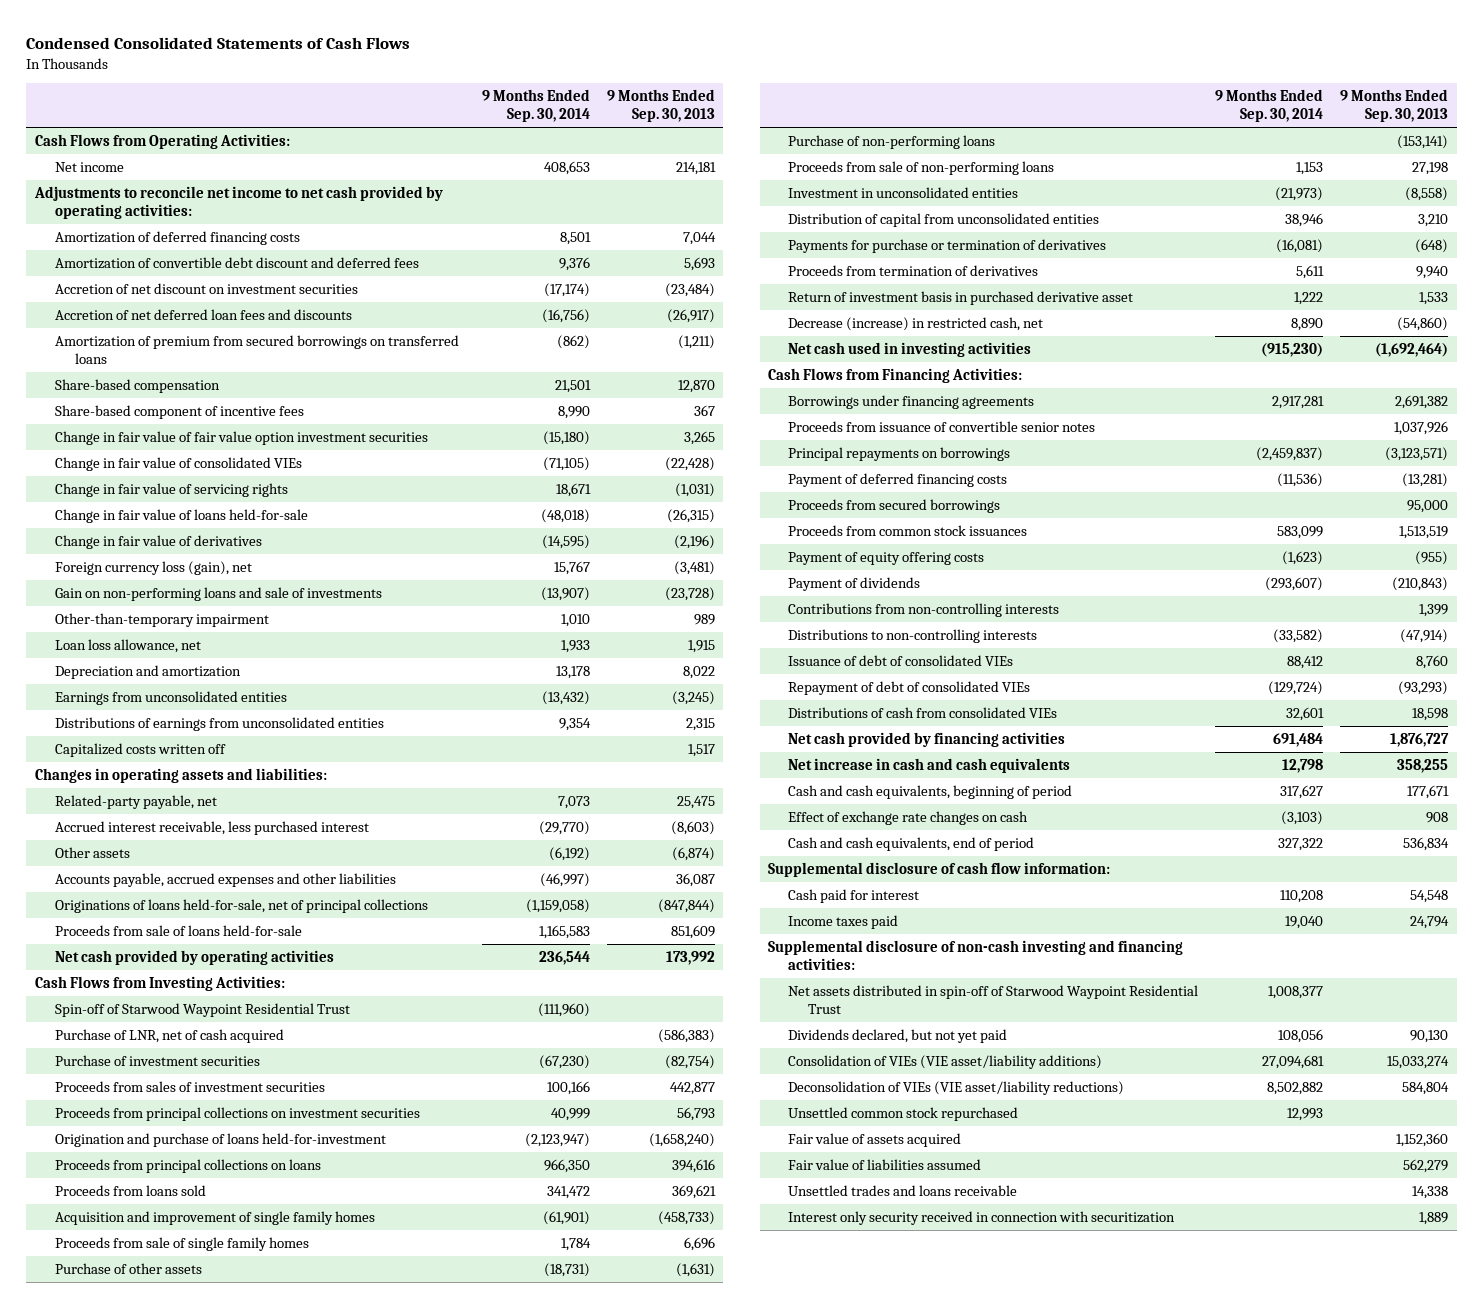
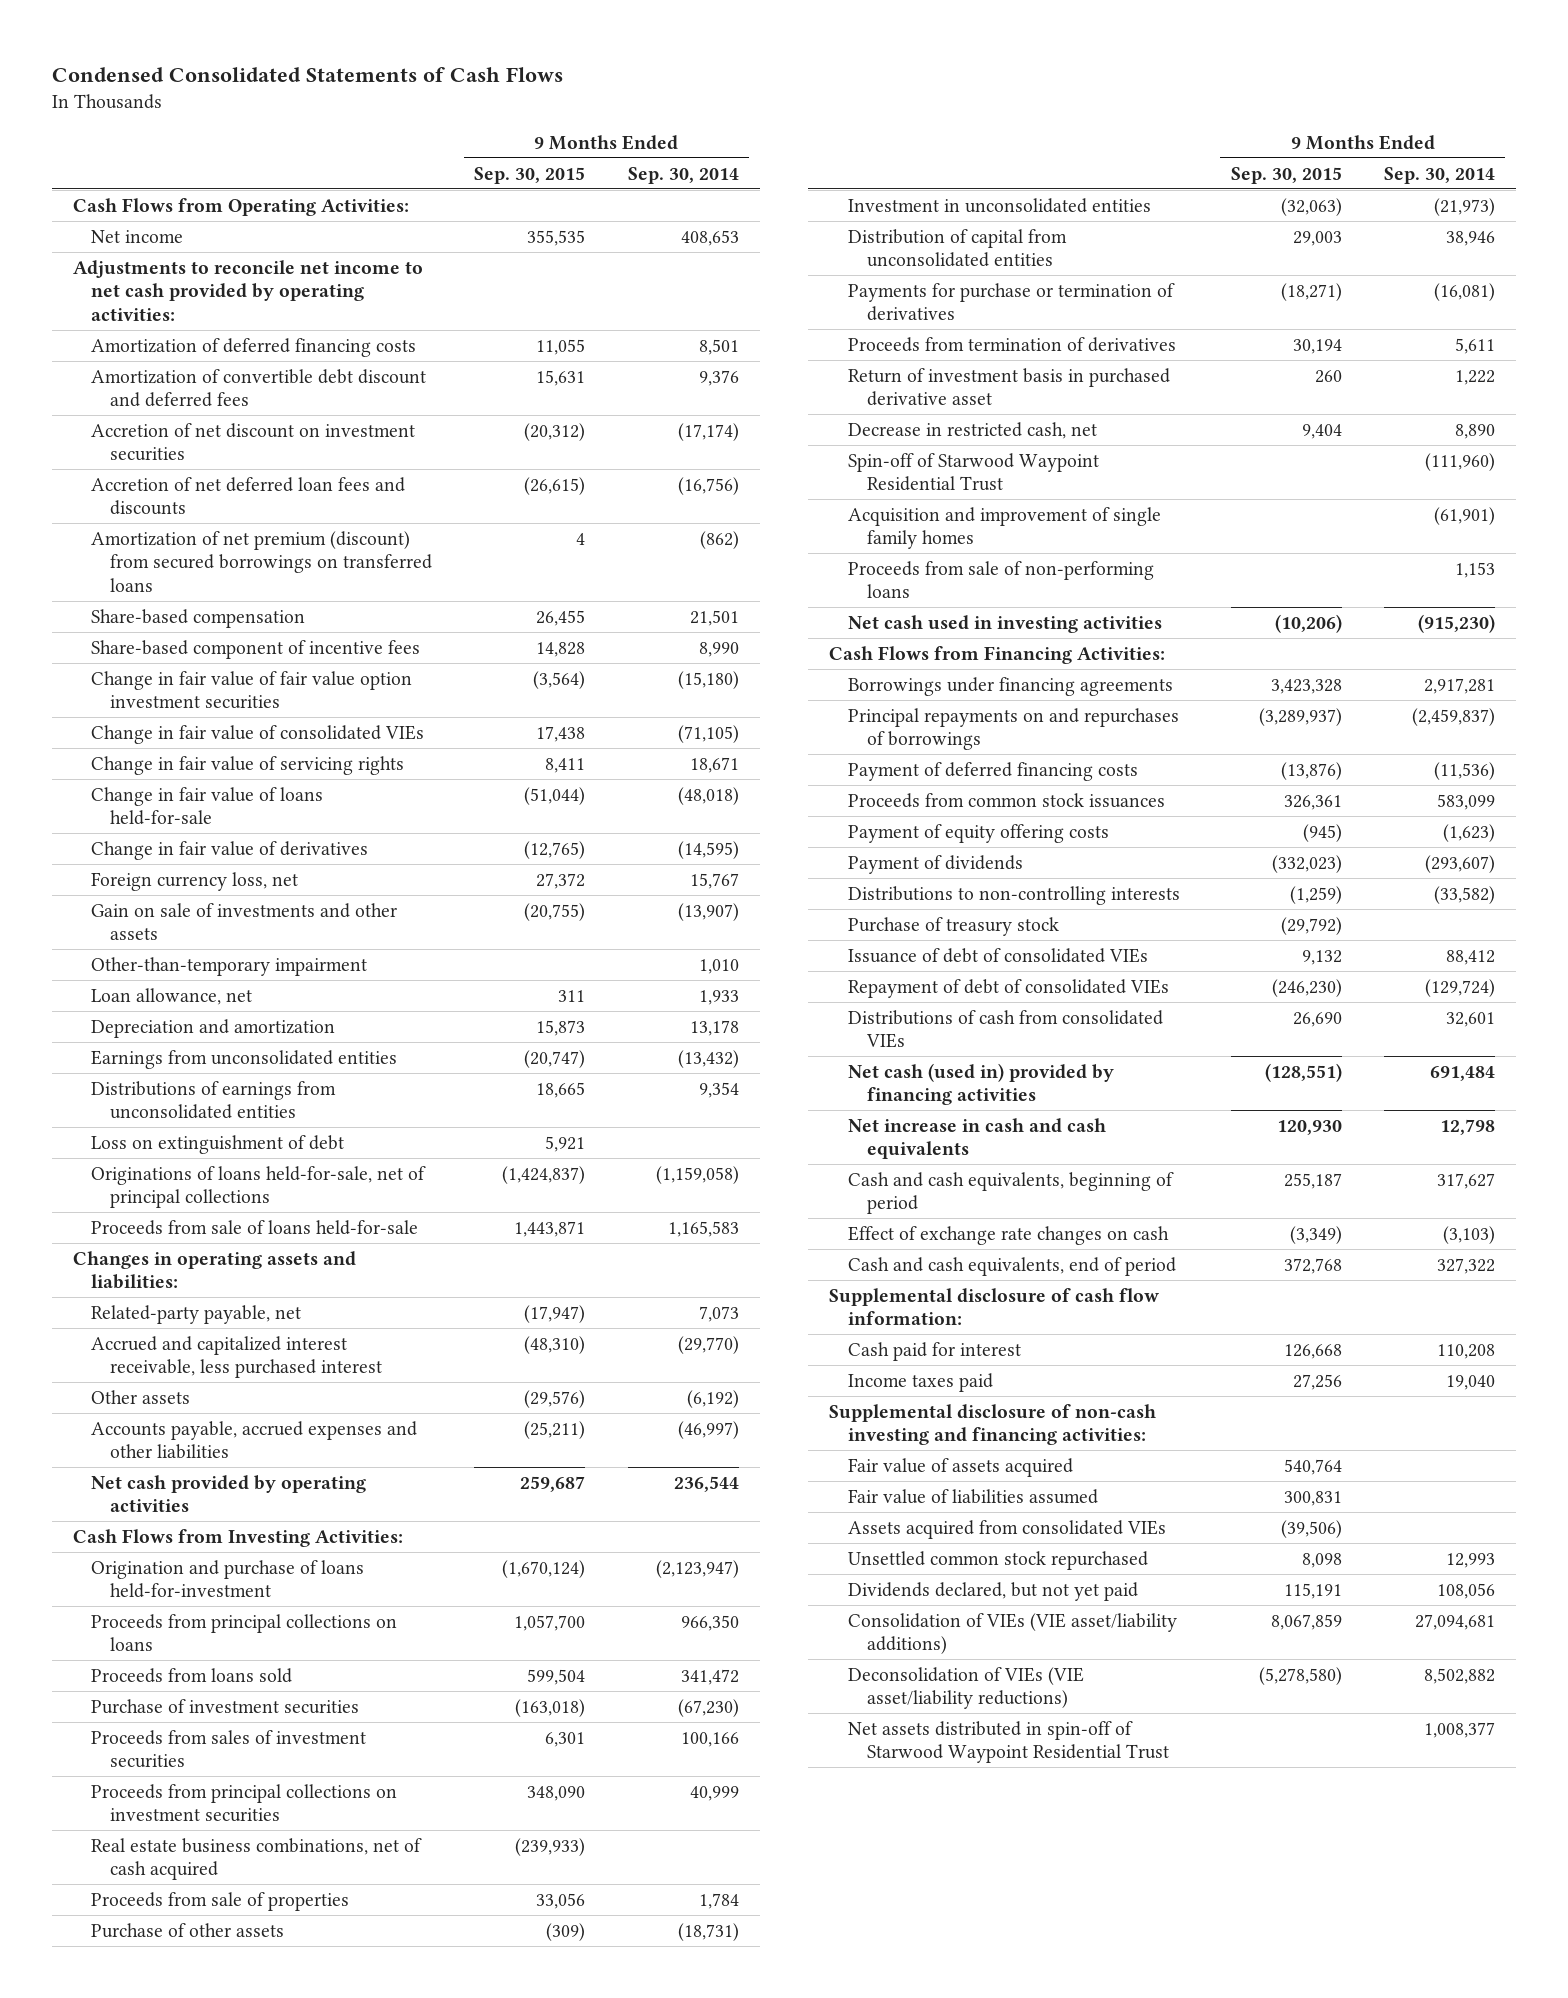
[606,89,715,123] 9 Months Ended Sep. 30, 2013 -> none
none -> [474,166,586,184] Sep. 30, 2015
[54,335,459,364] Amortization of premium from secured borrowings on transferred loans -> [91,530,433,592] Amortization of net premium (discount) from secured borrowings on transferred loans
[54,561,252,576] Foreign currency loss (gain), net -> [91,871,299,891] Foreign currency loss, net
[54,587,382,602] Gain on non-performing loans and sale of investments -> [91,902,398,941] Gain on sale of investments and other assets
[54,639,201,654] Loan loss allowance, net -> [91,987,253,1005] Loan allowance, net
[54,743,226,758] Capitalized costs written off -> none
none -> [91,1134,345,1154] Loss on extinguishment of debt
[54,899,428,914] Originations of loans held-for-sale, net of principal collections -> [91,1165,427,1209] Originations of loans held-for-sale, net of principal collections
[54,925,302,937] Proceeds from sale of loans held-for-sale -> [91,1219,419,1235] Proceeds from sale of loans held-for-sale
[54,821,369,836] Accrued interest receivable, less purchased interest -> [91,1335,383,1379] Accrued and capitalized interest receivable, less purchased interest
[54,1029,284,1044] Purchase of LNR, net of cash acquired -> none
[54,1055,260,1067] Purchase of investment securities -> [91,1698,360,1714] Purchase of investment securities
[54,1081,325,1093] Proceeds from sales of investment securities -> [91,1729,367,1769] Proceeds from sales of investment securities
[54,1107,420,1122] Proceeds from principal collections on investment securities -> [91,1783,398,1823] Proceeds from principal collections on investment securities
none -> [91,1837,423,1881] Real estate business combinations, net of cash acquired
[54,1237,309,1252] Proceeds from sale of single family homes -> [91,1891,350,1911] Proceeds from sale of properties
[788,135,996,150] Purchase of non-performing loans -> none
[788,317,1044,332] Decrease (increase) in restricted cash, net -> [847,421,1097,439] Decrease in restricted cash, net
[54,1003,350,1018] Spin-off of Starwood Waypoint Residential Trust -> [847,452,1099,492] Spin-off of Starwood Waypoint Residential Trust
[54,1211,375,1226] Acquisition and improvement of single family homes -> [847,506,1161,550] Acquisition and improvement of single family homes
[788,161,1055,176] Proceeds from sale of non-performing loans -> [847,560,1154,599] Proceeds from sale of non-performing loans
[788,421,1096,433] Proceeds from issuance of convertible senior notes -> none
[788,447,1011,462] Principal repayments on borrowings -> [847,707,1179,751] Principal repayments on and repurchases of borrowings
[788,499,1001,514] Proceeds from secured borrowings -> none
[788,603,1060,618] Contributions from non-controlling interests -> none
none -> [847,916,1059,936] Purchase of treasury stock
[788,732,1066,748] Net cash provided by financing activities -> [847,1062,1114,1106] Net cash (used in) provided by financing activities
[788,1133,962,1148] Fair value of assets acquired -> [847,1457,1073,1477] Fair value of assets acquired
[788,1159,982,1171] Fair value of liabilities assumed -> [847,1488,1098,1504] Fair value of liabilities assumed
none -> [847,1519,1166,1539] Assets acquired from consolidated VIEs
[788,1107,1019,1122] Unsettled common stock repurchased -> [847,1550,1148,1570] Unsettled common stock repurchased
[788,1185,1018,1197] Unsettled trades and loans receivable -> none
[788,1211,1176,1226] Interest only security received in connection with securitization -> none
[788,985,1199,1014] Net assets distributed in spin-off of Starwood Waypoint Residential Trust -> [847,1720,1169,1764] Net assets distributed in spin-off of Starwood Waypoint Residential Trust

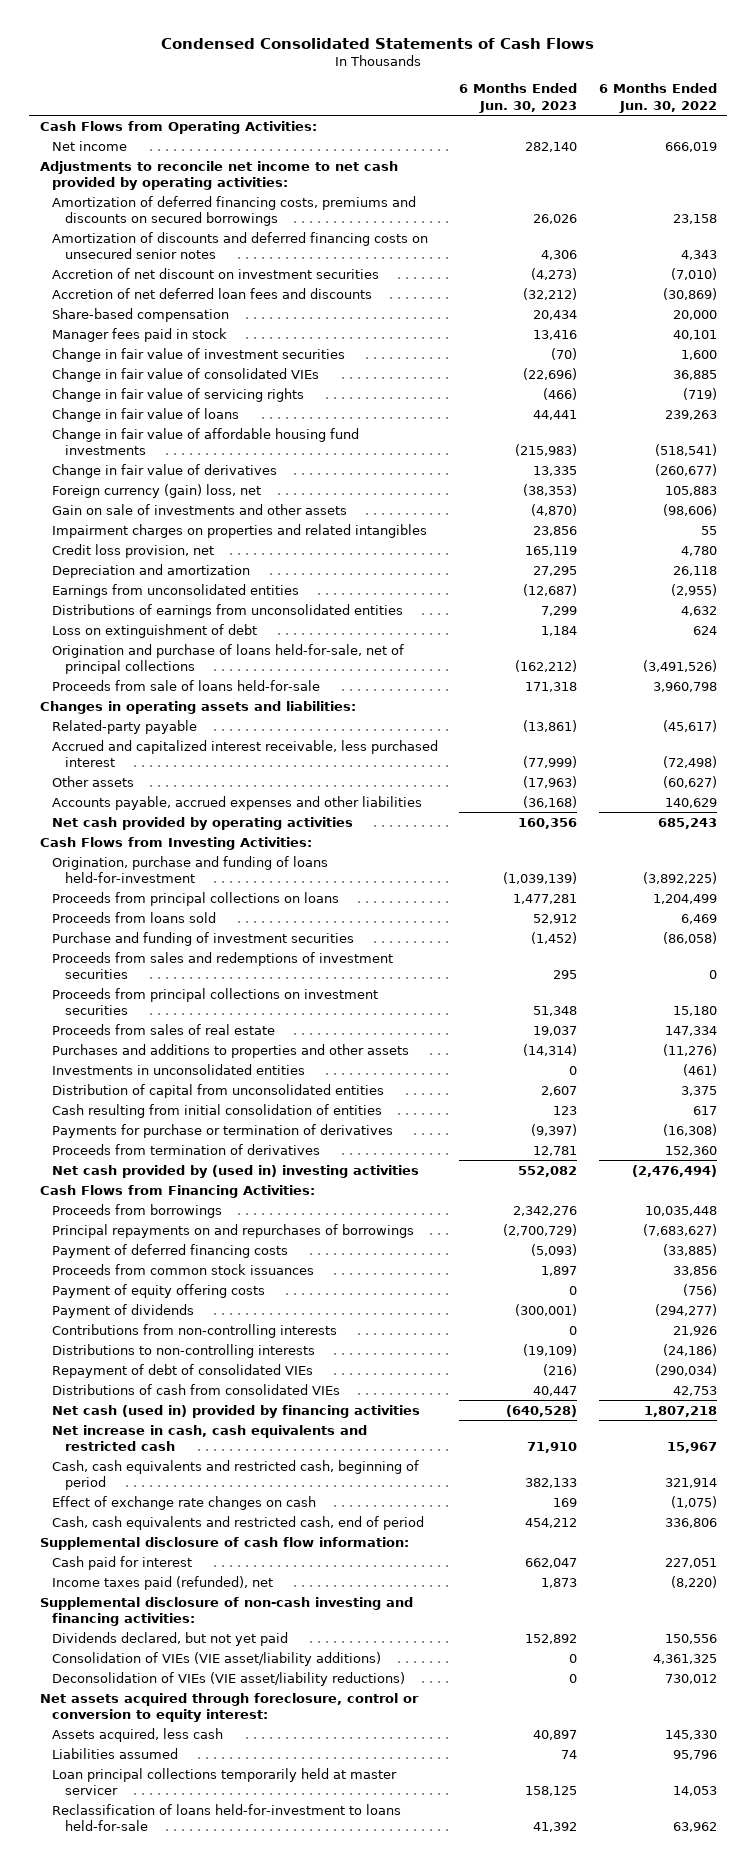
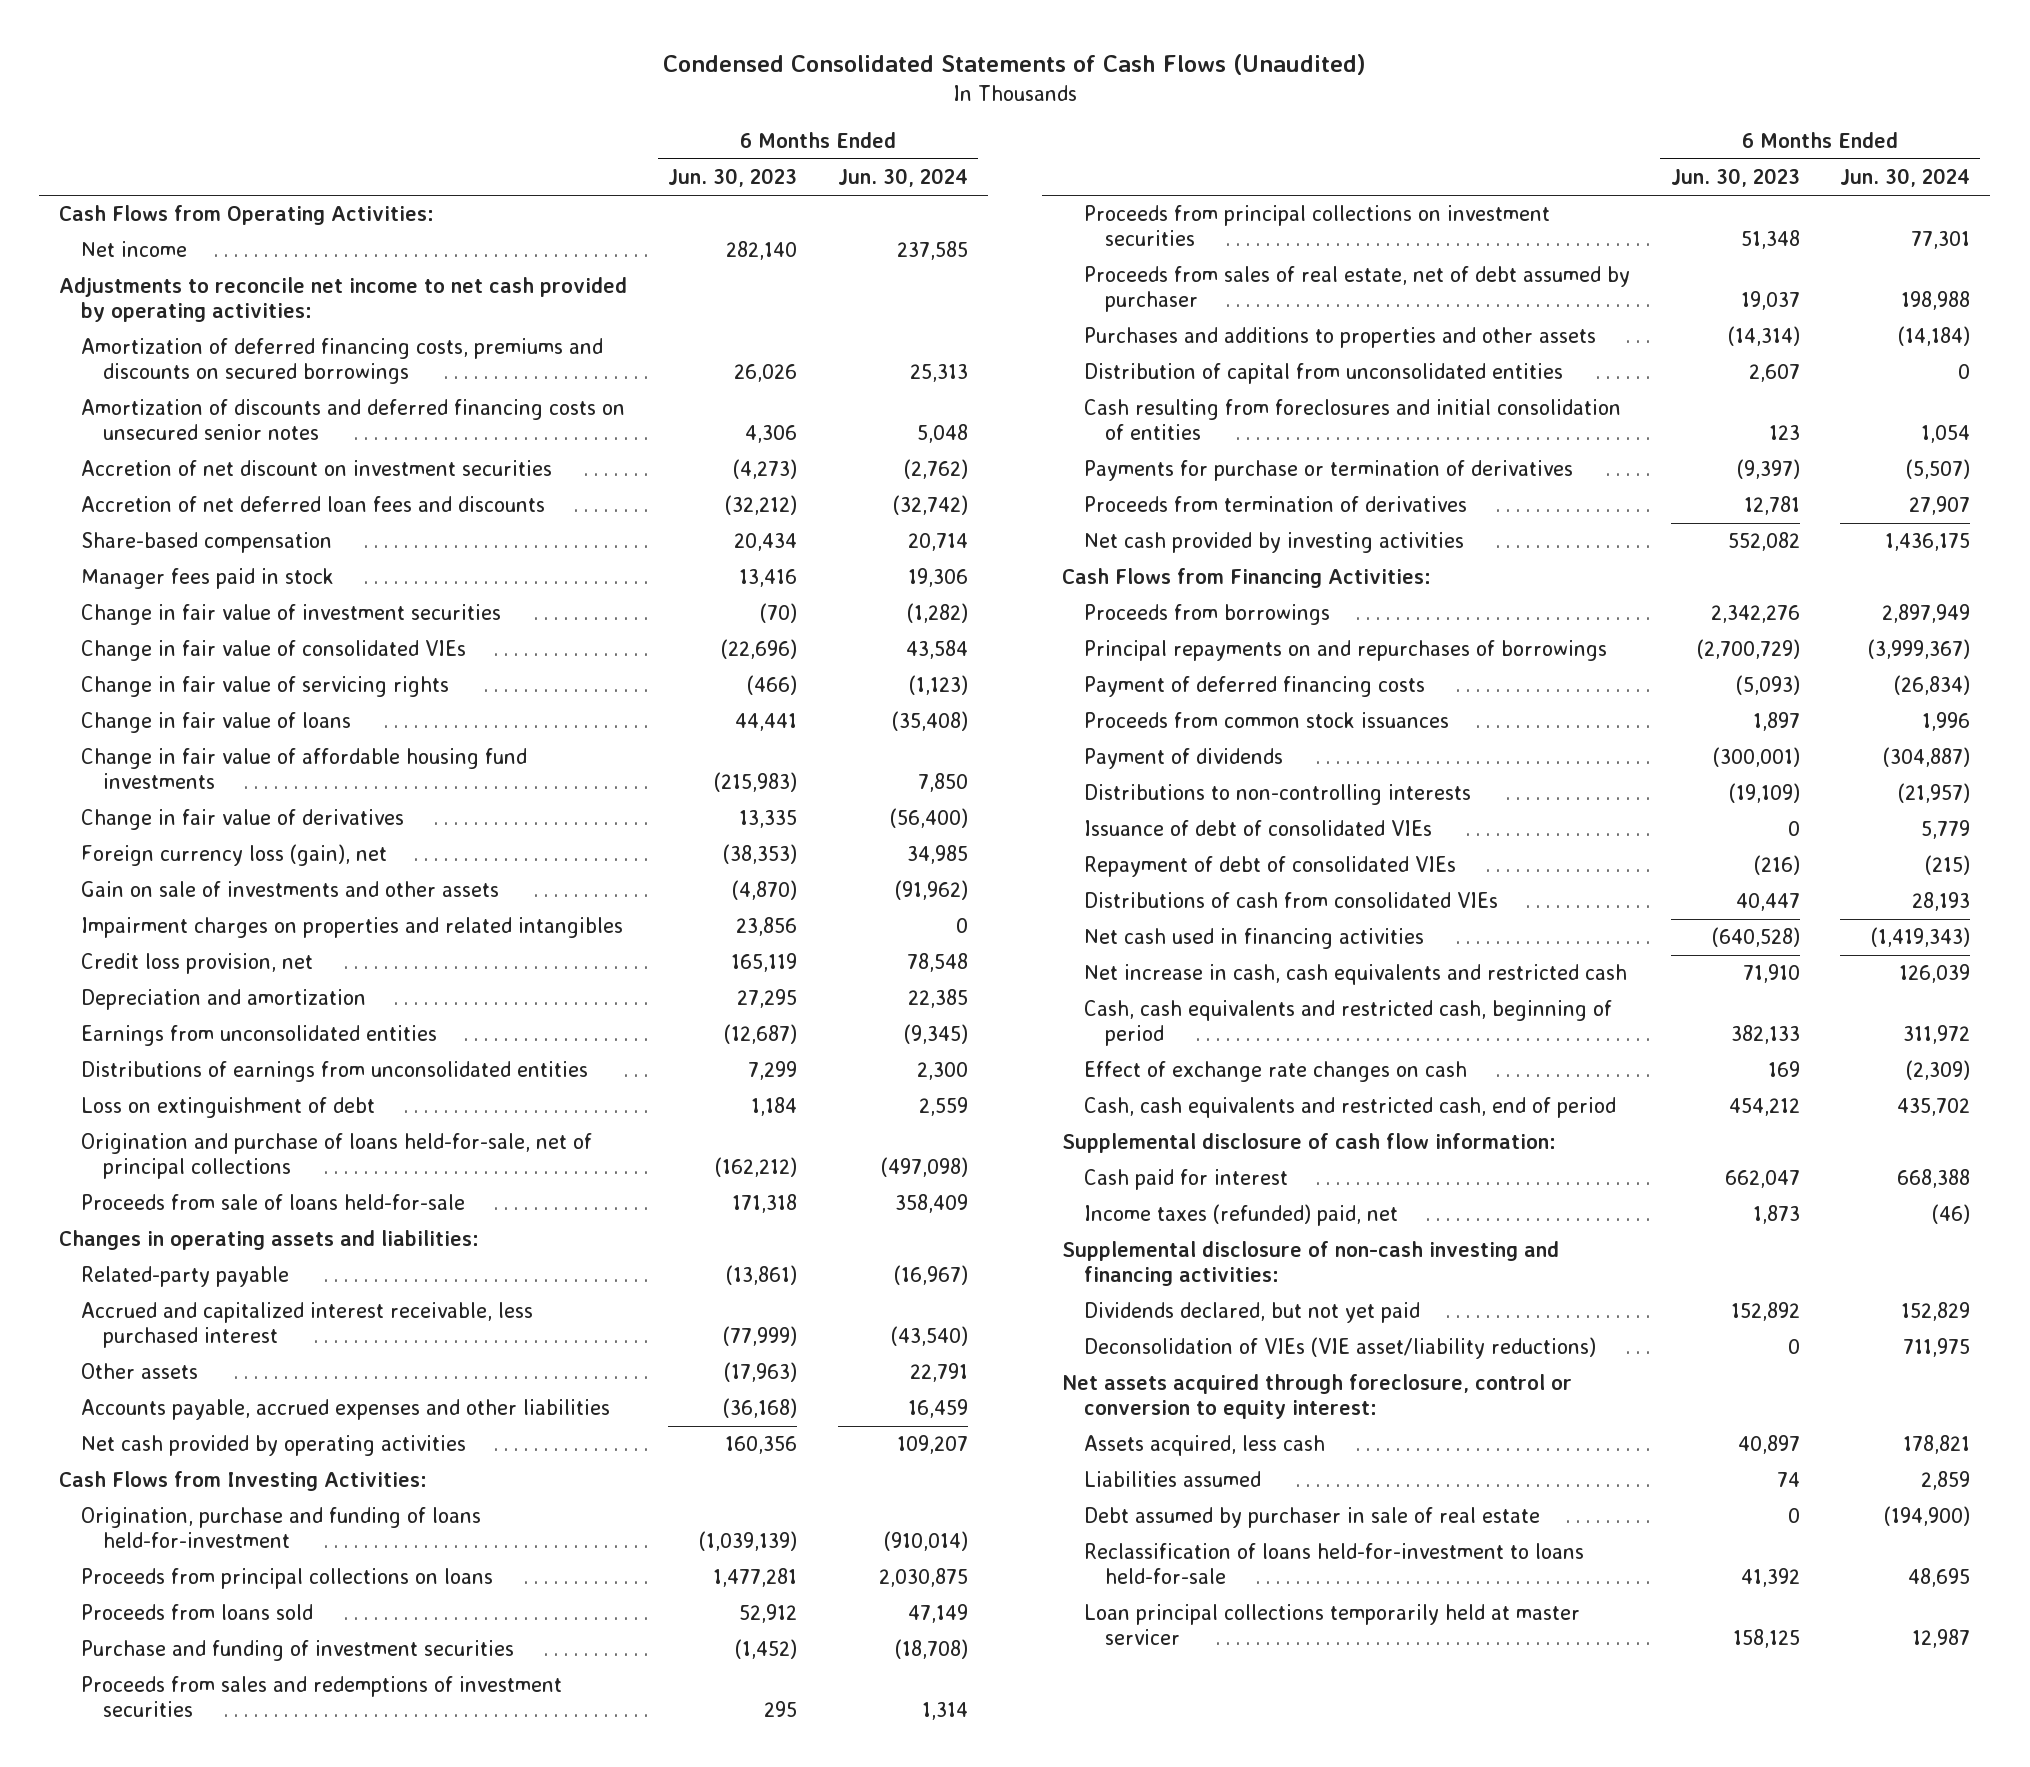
[161,37,595,49] Condensed Consolidated Statements of Cash Flows -> [662,54,1366,76] Condensed Consolidated Statements of Cash Flows (Unaudited)
[598,83,717,113] 6 Months Ended Jun. 30, 2022 -> none
none -> [837,168,968,188] Jun. 30, 2024
[52,483,262,498] Foreign currency (gain) loss, net -> [81,844,388,867] Foreign currency loss (gain), net
[52,1023,276,1035] Proceeds from sales of real estate -> [1083,266,1630,313] Proceeds from sales of real estate, net of debt assumed by purchaser
[52,1063,306,1075] Investments in unconsolidated entities -> none
[52,1103,383,1118] Cash resulting from initial consolidation of entities -> [1083,399,1621,441] Cash resulting from foreclosures and initial consolidation of entities
[52,1164,420,1178] Net cash provided by (used in) investing activities -> [1083,532,1464,554] Net cash provided by investing activities
[52,1283,266,1298] Payment of equity offering costs -> none
[52,1323,338,1338] Contributions from non-controlling interests -> none
none -> [1083,820,1432,837] Issuance of debt of consolidated VIEs
[52,1404,421,1418] Net cash (used in) provided by financing activities -> [1083,928,1424,950] Net cash used in financing activities
[52,1575,274,1590] Income taxes paid (refunded), net -> [1083,1204,1398,1227] Income taxes (refunded) paid, net
[52,1651,382,1666] Consolidation of VIEs (VIE asset/liability additions) -> none
none -> [1083,1507,1540,1529] Debt assumed by purchaser in sale of real estate
[52,1767,398,1795] Loan principal collections temporarily held at master servicer -> [1083,1604,1580,1646] Loan principal collections temporarily held at master servicer

